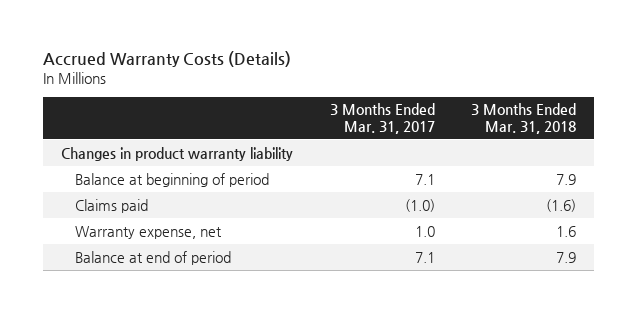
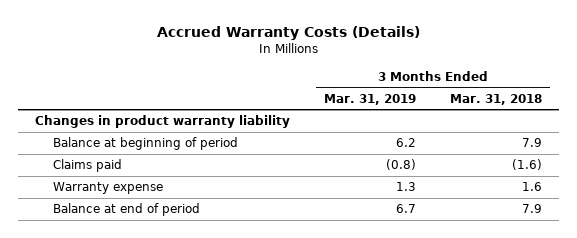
[329,103,435,134] 3 Months Ended Mar. 31, 2017 -> none
none -> [324,93,417,105] Mar. 31, 2019
[75,225,223,239] Warranty expense, net -> [52,182,163,195] Warranty expense

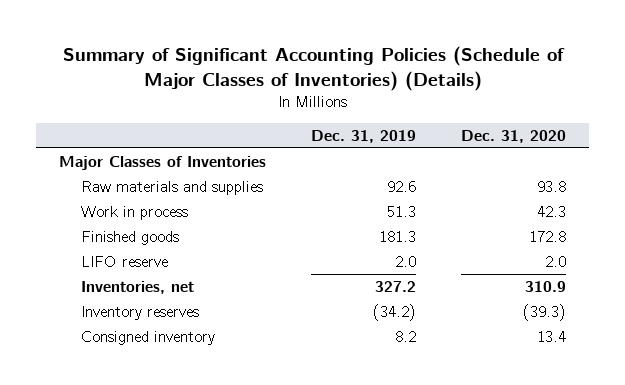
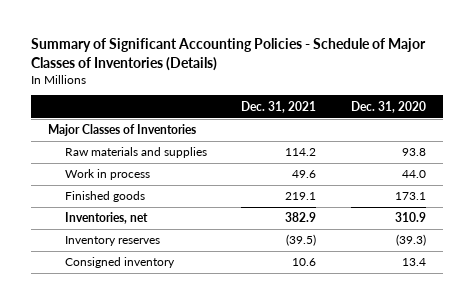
[62,46,565,91] Summary of Significant Accounting Policies (Schedule of Major Classes of Inventories) (Details) -> [30,38,426,71] Summary of Significant Accounting Policies - Schedule of Major Classes of Inventories (Details)
[311,130,417,144] Dec. 31, 2019 -> none
none -> [241,100,317,113] Dec. 31, 2021
[80,255,168,267] LIFO reserve -> none
[537,205,567,217] 42.3 -> [401,170,426,179] 44.0
[529,230,567,242] 172.8 -> [394,192,426,201] 173.1

